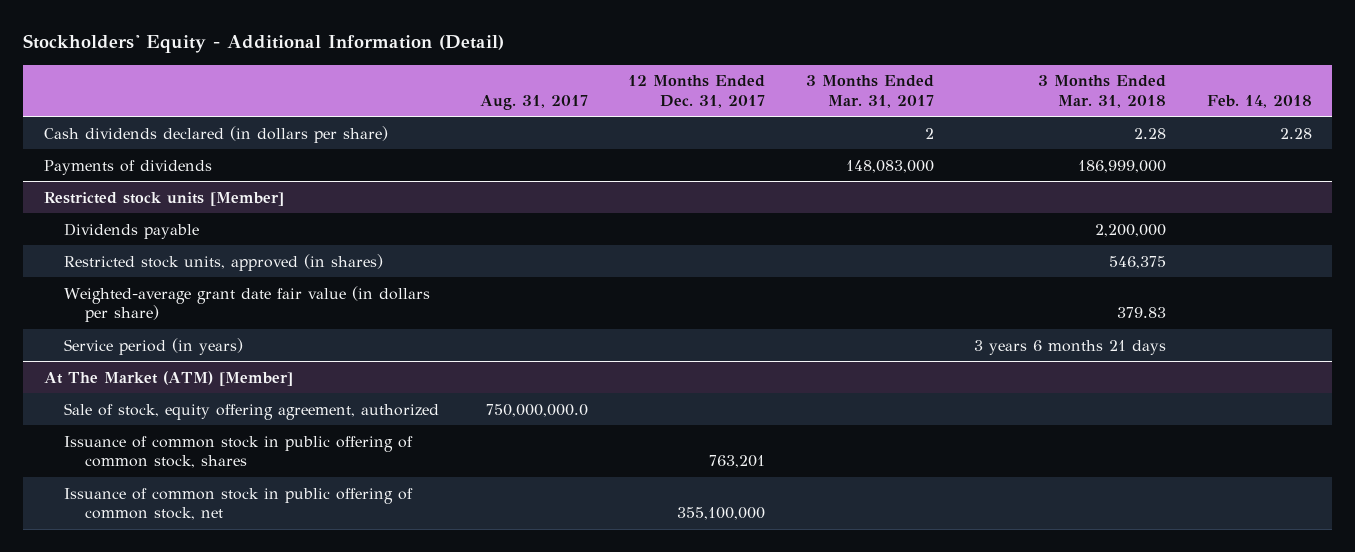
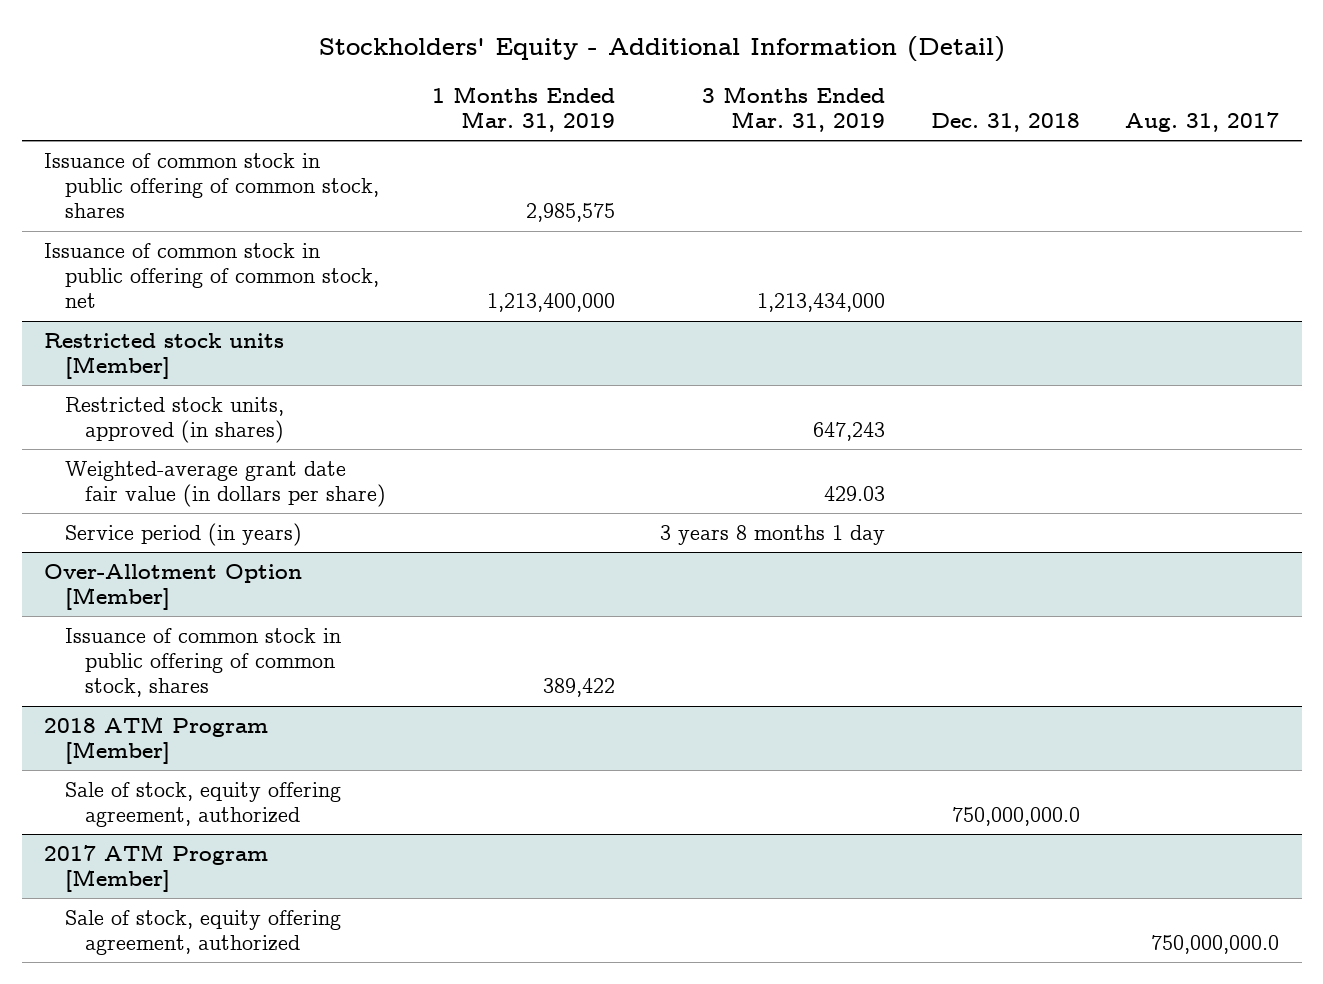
[628,75,766,108] 12 Months Ended Dec. 31, 2017 -> none
[805,75,934,108] 3 Months Ended Mar. 31, 2017 -> none
[1038,75,1167,108] 3 Months Ended Mar. 31, 2018 -> none
[1206,94,1312,108] Feb. 14, 2018 -> none
none -> [431,85,615,133] 1 Months Ended Mar. 31, 2019
none -> [702,85,886,133] 3 Months Ended Mar. 31, 2019
none -> [930,113,1080,133] Dec. 31, 2018
[43,125,388,143] Cash dividends declared (in dollars per share) -> none
[43,159,212,175] Payments of dividends -> none
none -> [44,152,379,219] Issuance of common stock in public offering of common stock, shares
none -> [44,242,379,309] Issuance of common stock in public offering of common stock, net
[64,222,200,239] Dividends payable -> none
none -> [44,563,303,611] Over-Allotment Option [Member]
none -> [64,627,341,698] Issuance of common stock in public offering of common stock, shares
none -> [44,715,269,765] 2018 ATM Program [Member]
none -> [64,781,341,828] Sale of stock, equity offering agreement, authorized
[43,370,293,386] At The Market (ATM) [Member] -> [44,843,269,893] 2017 ATM Program [Member]
[64,435,414,469] Issuance of common stock in public offering of common stock, shares -> none
[64,487,414,521] Issuance of common stock in public offering of common stock, net -> none

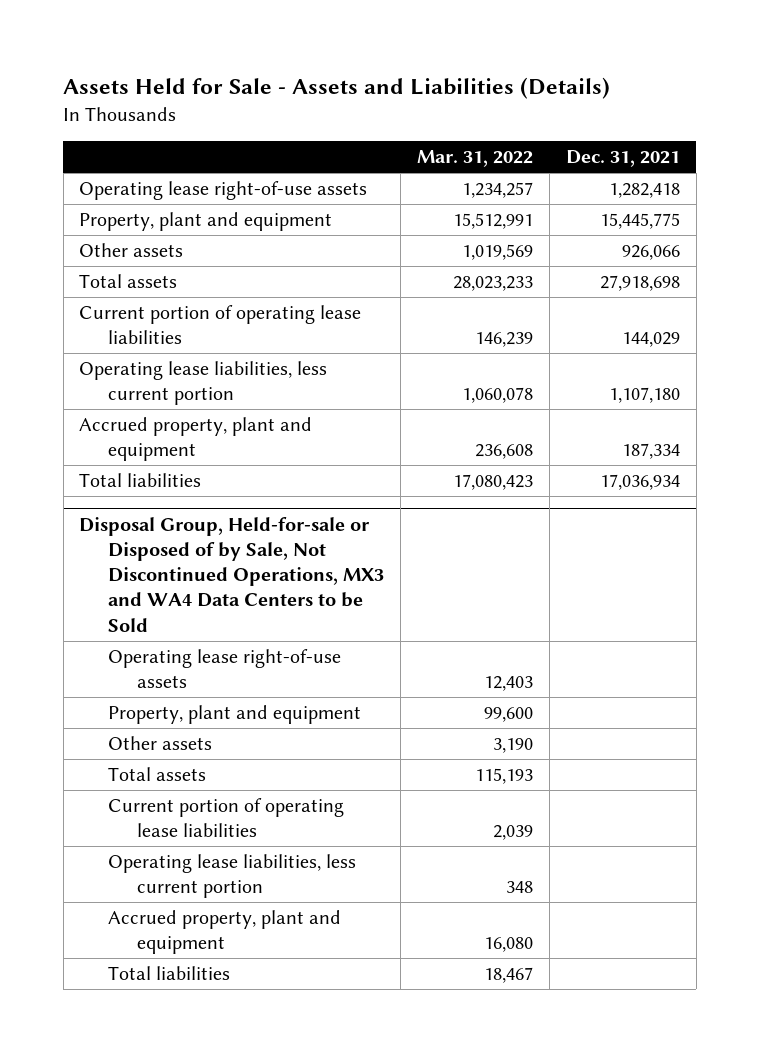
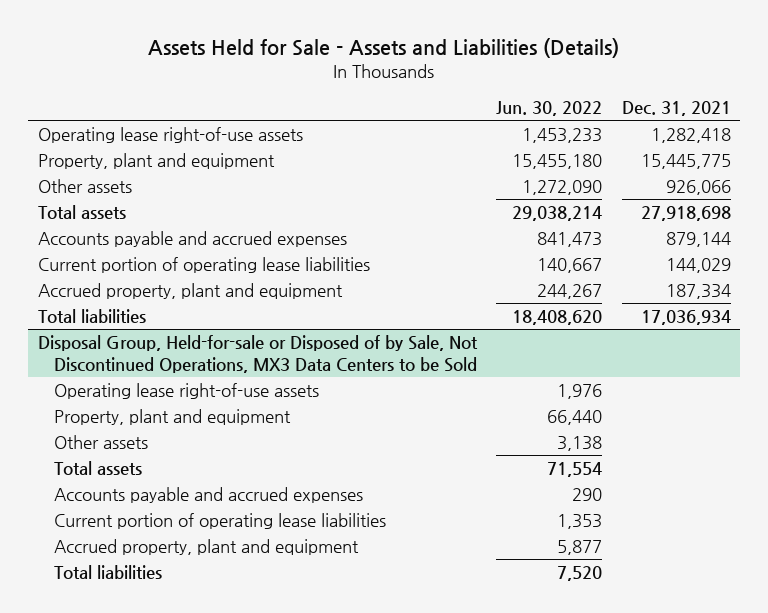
[417,150,534,168] Mar. 31, 2022 -> none
none -> [496,101,603,117] Jun. 30, 2022
none -> [37,231,347,248] Accounts payable and accrued expenses
[79,360,328,406] Operating lease liabilities, less current portion -> none
[79,516,385,632] Disposal Group, Held-for-sale or Disposed of by Sale, Not Discontinued Operations, MX3 and WA4 Data Centers to be Sold -> [37,335,478,373] Disposal Group, Held-for-sale or Disposed of by Sale, Not Discontinued Operations, MX3 Data Centers to be Sold
none -> [53,487,363,504] Accounts payable and accrued expenses
[108,853,357,899] Operating lease liabilities, less current portion -> none

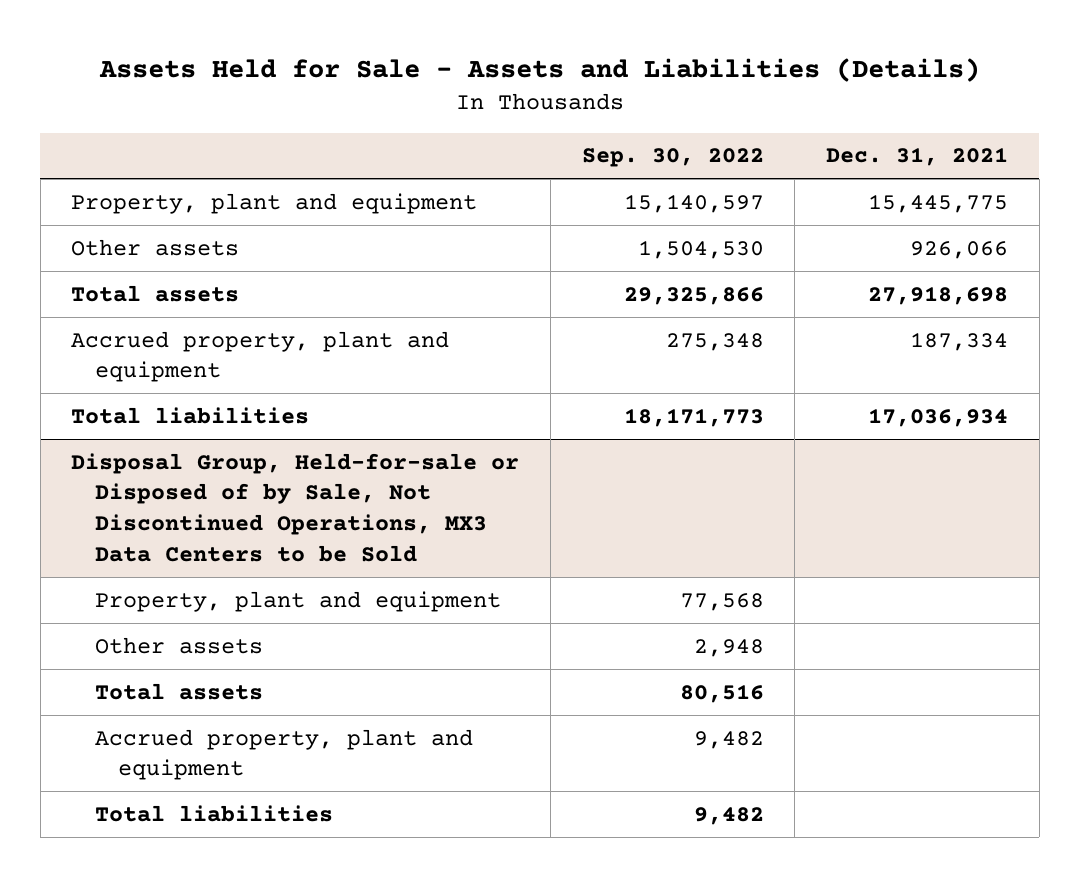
[496,101,603,117] Jun. 30, 2022 -> none
none -> [581,148,764,168] Sep. 30, 2022
[37,127,303,144] Operating lease right-of-use assets -> none
[37,231,347,248] Accounts payable and accrued expenses -> none
[37,257,370,274] Current portion of operating lease liabilities -> none
[53,383,319,400] Operating lease right-of-use assets -> none
[53,487,363,504] Accounts payable and accrued expenses -> none
[53,513,386,530] Current portion of operating lease liabilities -> none

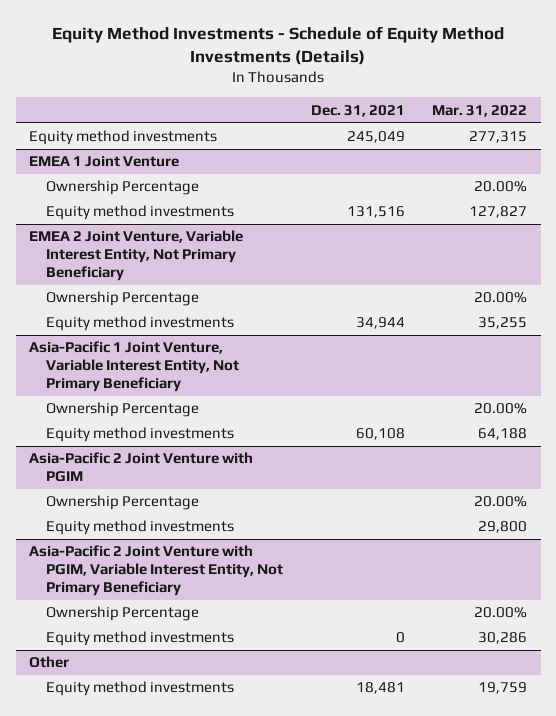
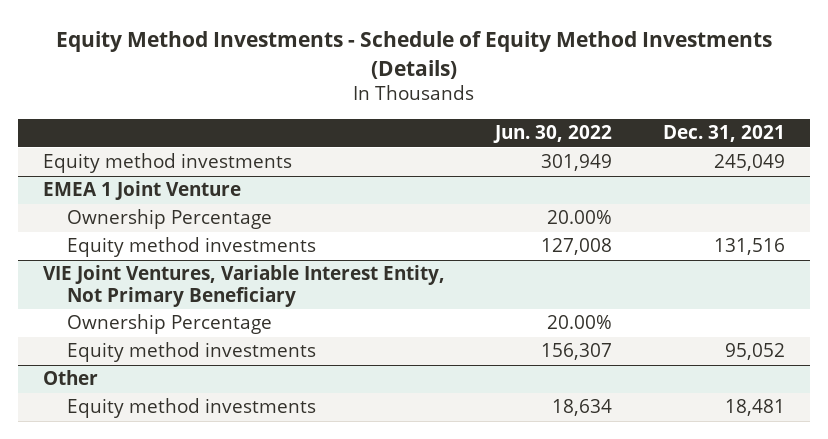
[431,104,527,117] Mar. 31, 2022 -> none
none -> [493,125,613,144] Jun. 30, 2022
[29,230,244,282] EMEA 2 Joint Venture, Variable Interest Entity, Not Primary Beneficiary -> [43,265,446,307] VIE Joint Ventures, Variable Interest Entity, Not Primary Beneficiary
[29,341,240,393] Asia-Pacific 1 Joint Venture, Variable Interest Entity, Not Primary Beneficiary -> none
[46,402,200,418] Ownership Percentage -> none
[46,427,235,443] Equity method investments -> none
[29,452,254,483] Asia-Pacific 2 Joint Venture with PGIM -> none
[46,495,200,511] Ownership Percentage -> none
[46,520,235,536] Equity method investments -> none
[29,545,284,597] Asia-Pacific 2 Joint Venture with PGIM, Variable Interest Entity, Not Primary Beneficiary -> none
[46,606,200,622] Ownership Percentage -> none
[46,631,235,647] Equity method investments -> none
[355,317,405,330] 34,944 -> [724,343,785,361] 95,052

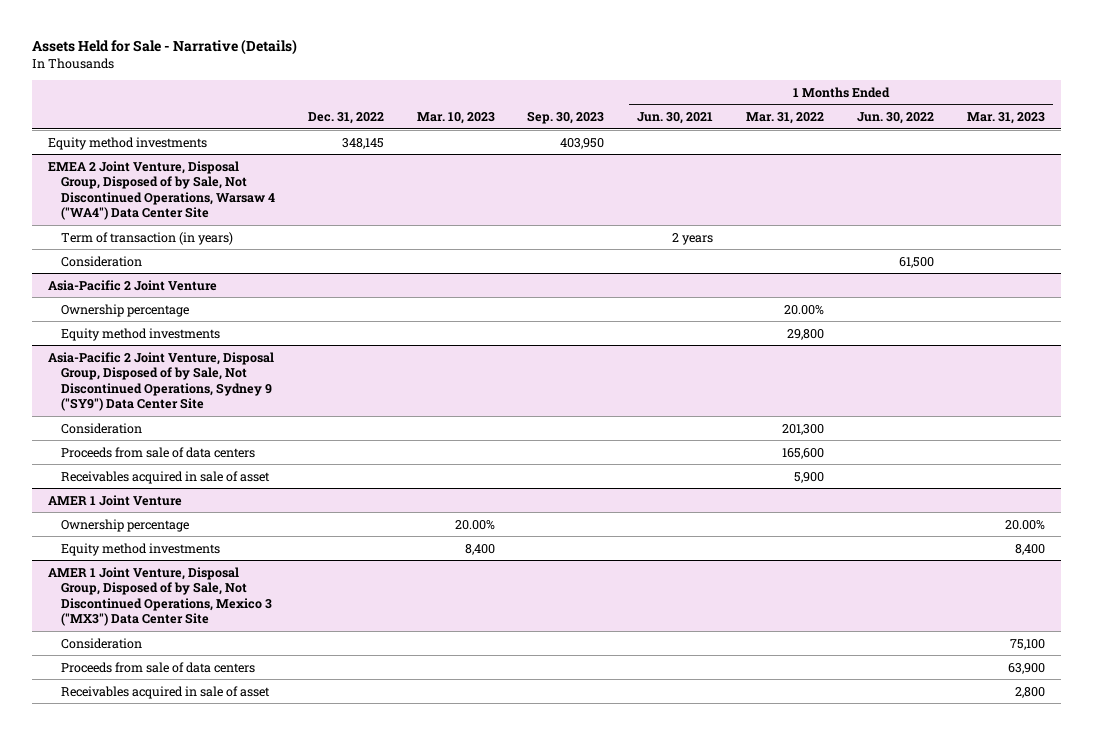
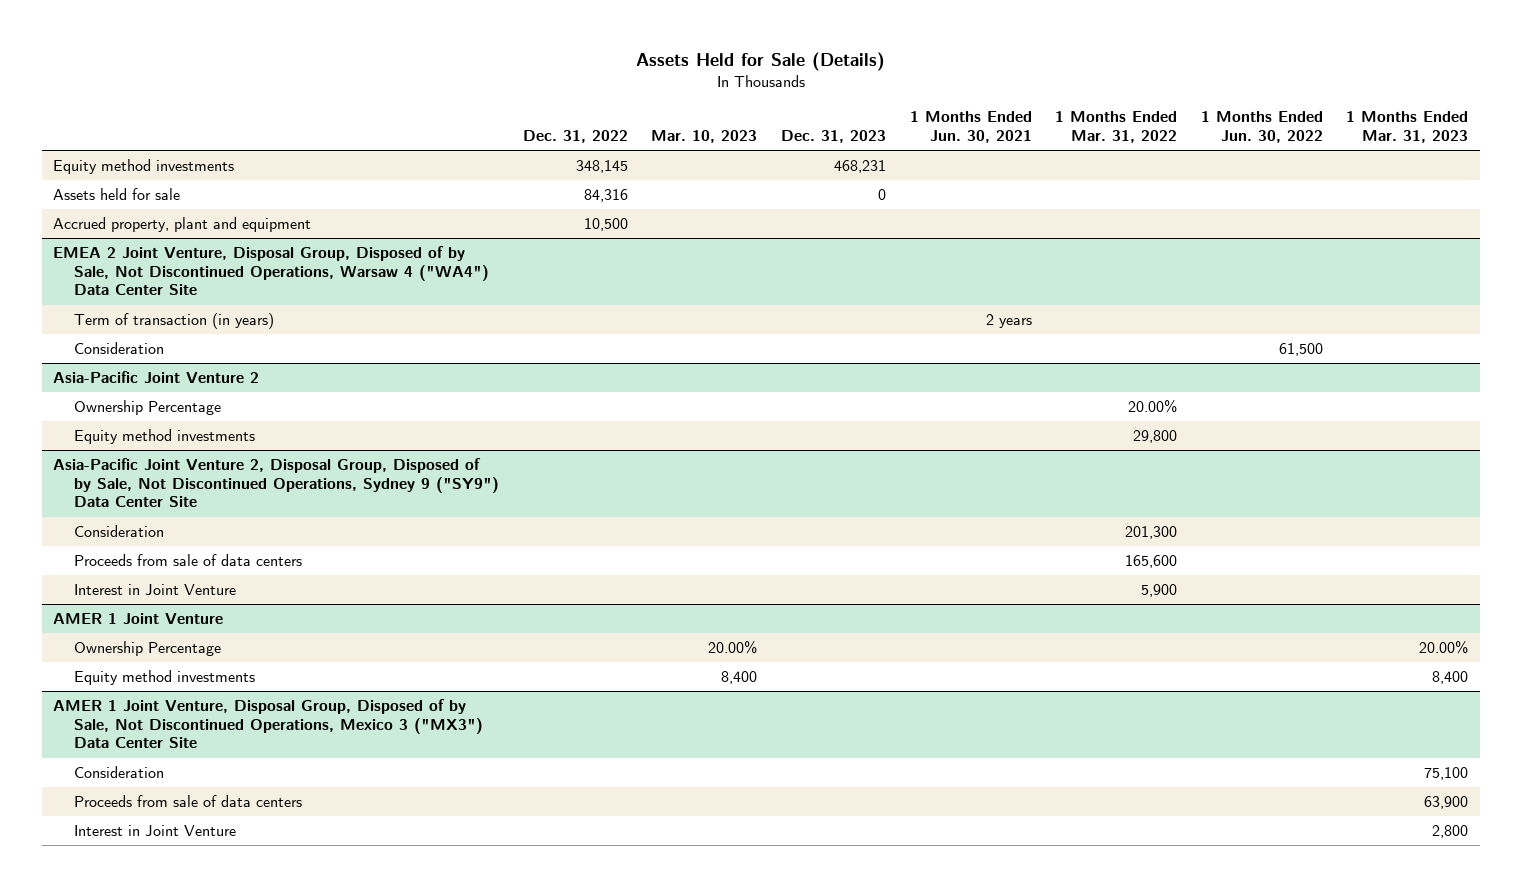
[31,39,297,56] Assets Held for Sale - Narrative (Details) -> [635,51,885,71] Assets Held for Sale (Details)
[527,110,605,124] Sep. 30, 2023 -> none
none -> [781,130,887,144] Dec. 31, 2023
none -> [53,188,181,201] Assets held for sale
none -> [53,217,312,233] Accrued property, plant and equipment
[48,279,218,291] Asia-Pacific 2 Joint Venture -> [53,371,260,384] Asia-Pacific Joint Venture 2
[60,303,189,317] Ownership percentage -> [74,400,222,416] Ownership Percentage
[48,351,275,412] Asia-Pacific 2 Joint Venture, Disposal Group, Disposed of by Sale, Not Discontinued Operations, Sydney 9 ("SY9") Data Center Site -> [53,458,500,508] Asia-Pacific Joint Venture 2, Disposal Group, Disposed of by Sale, Not Discontinued Operations, Sydney 9 ("SY9") Data Center Site
[60,470,270,484] Receivables acquired in sale of asset -> [74,584,237,596] Interest in Joint Venture
[60,518,189,532] Ownership percentage -> [74,641,222,657] Ownership Percentage
[60,685,270,699] Receivables acquired in sale of asset -> [74,825,237,837] Interest in Joint Venture

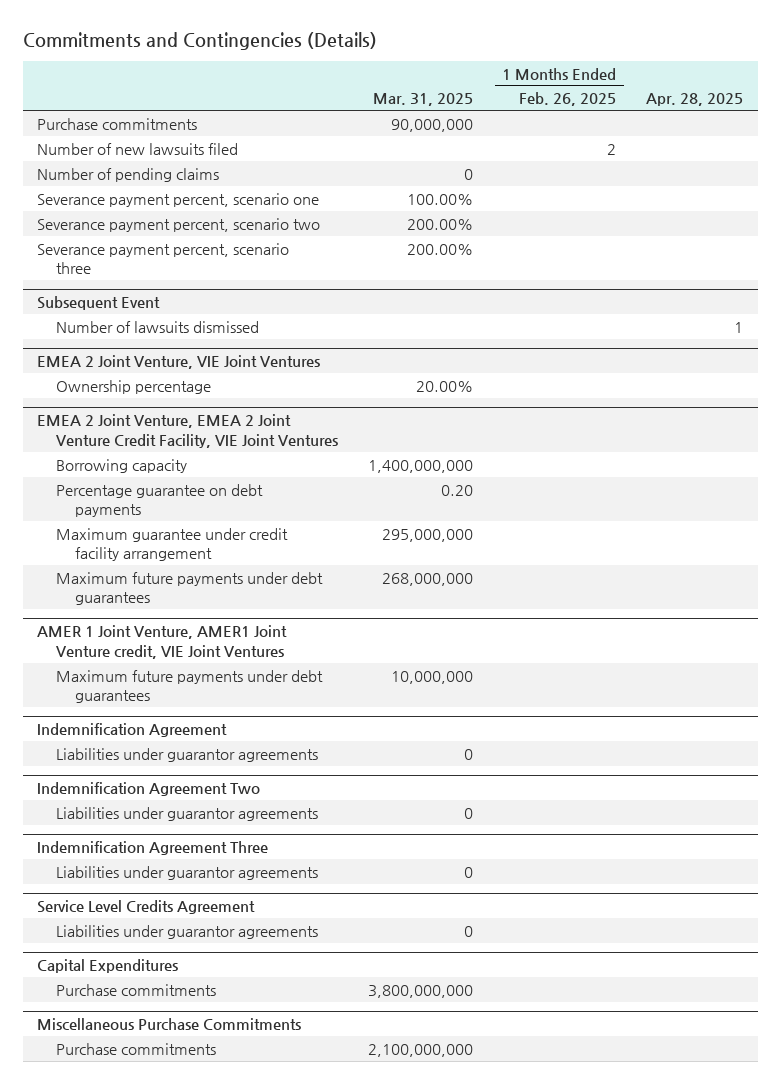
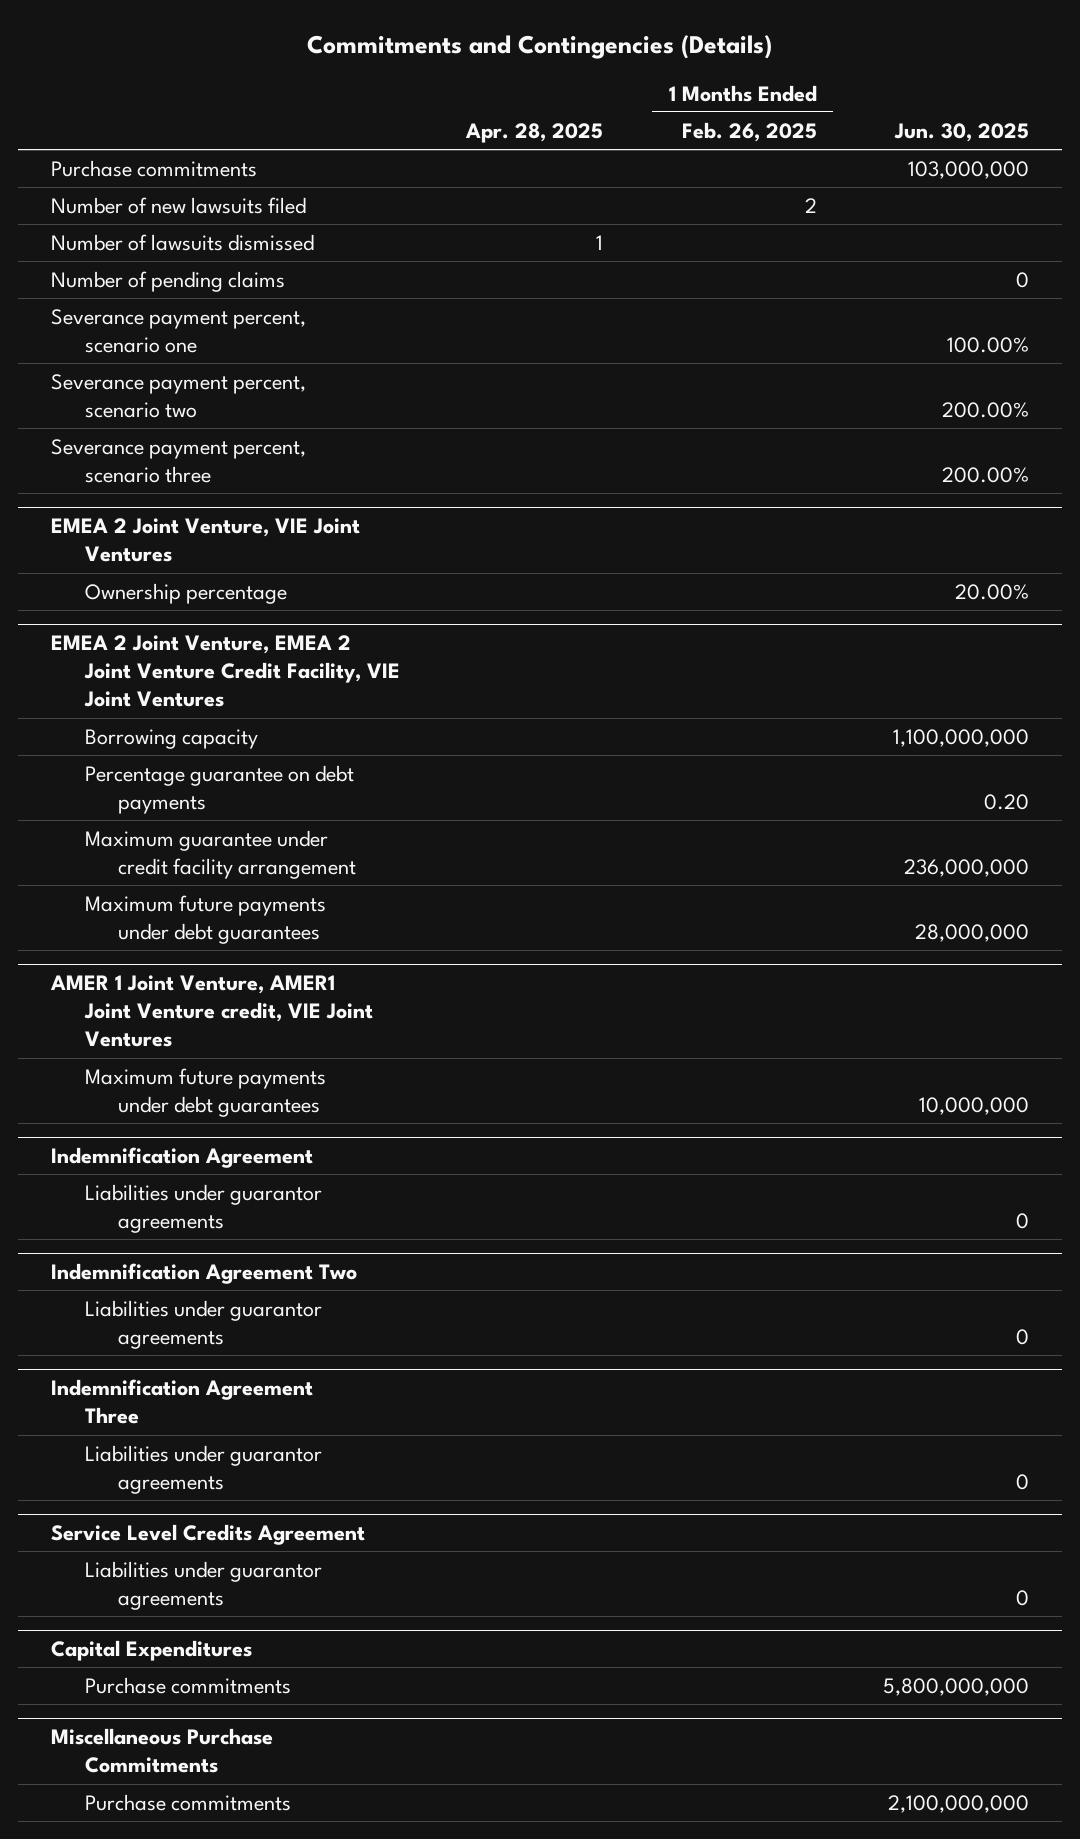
[372,93,473,107] Mar. 31, 2025 -> none
none -> [894,122,1030,142] Jun. 30, 2025
none -> [51,233,315,251] Number of lawsuits dismissed
[37,296,161,311] Subsequent Event -> none
[56,320,260,333] Number of lawsuits dismissed -> none

